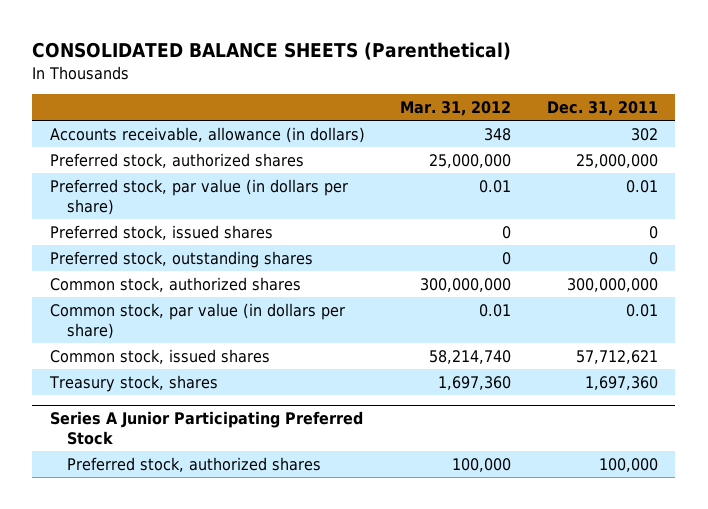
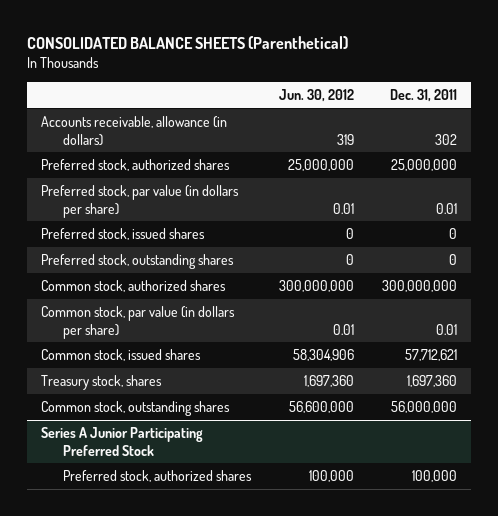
[400,101,512,117] Mar. 31, 2012 -> none
none -> [279,88,355,102] Jun. 30, 2012
none -> [40,401,230,417] Common stock, outstanding shares

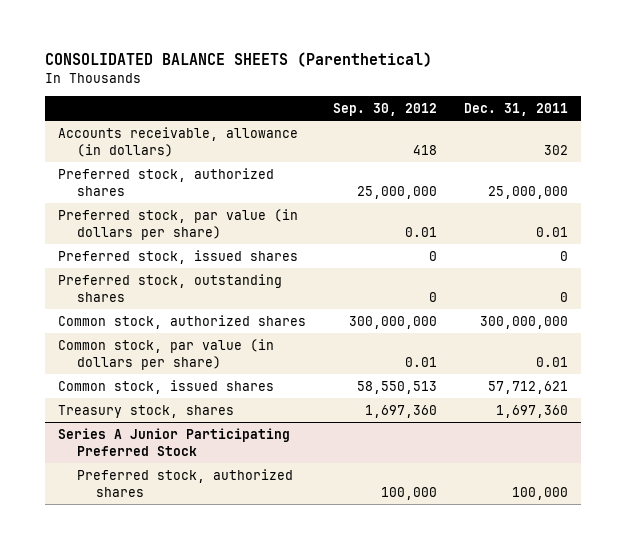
[279,88,355,102] Jun. 30, 2012 -> none
none -> [333,102,438,116] Sep. 30, 2012
[40,401,230,417] Common stock, outstanding shares -> none

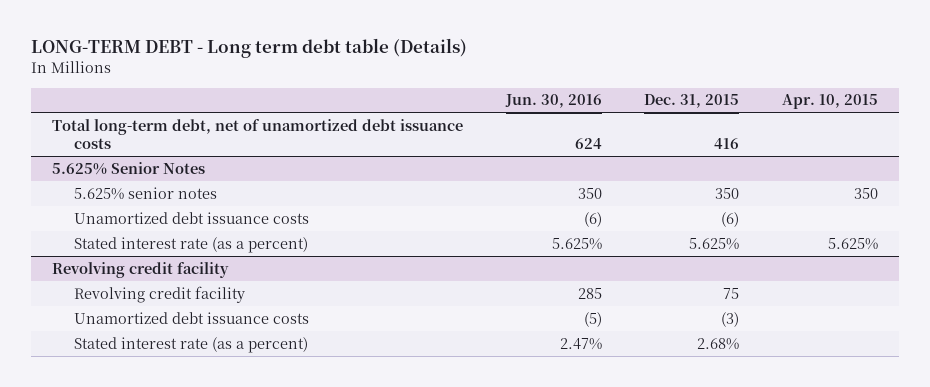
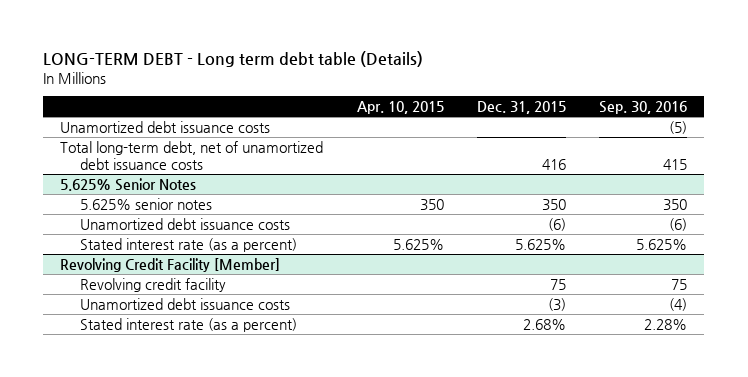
[504,94,602,109] Jun. 30, 2016 -> none
none -> [599,100,688,114] Sep. 30, 2016
none -> [60,120,271,133] Unamortized debt issuance costs
[52,261,230,278] Revolving credit facility -> [60,257,281,272] Revolving Credit Facility [Member]

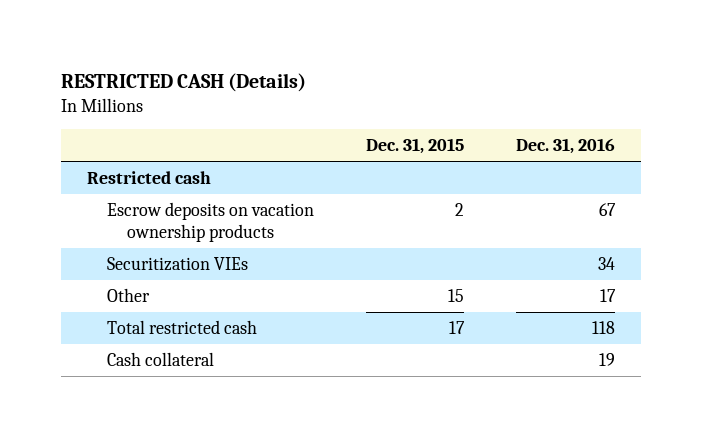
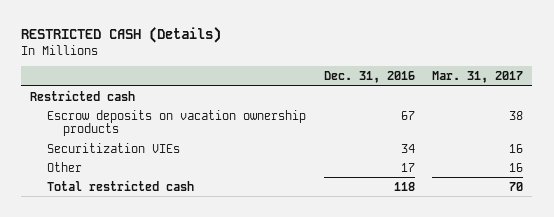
[366,138,465,155] Dec. 31, 2015 -> none
none -> [432,71,524,84] Mar. 31, 2017
[107,351,215,366] Cash collateral -> none

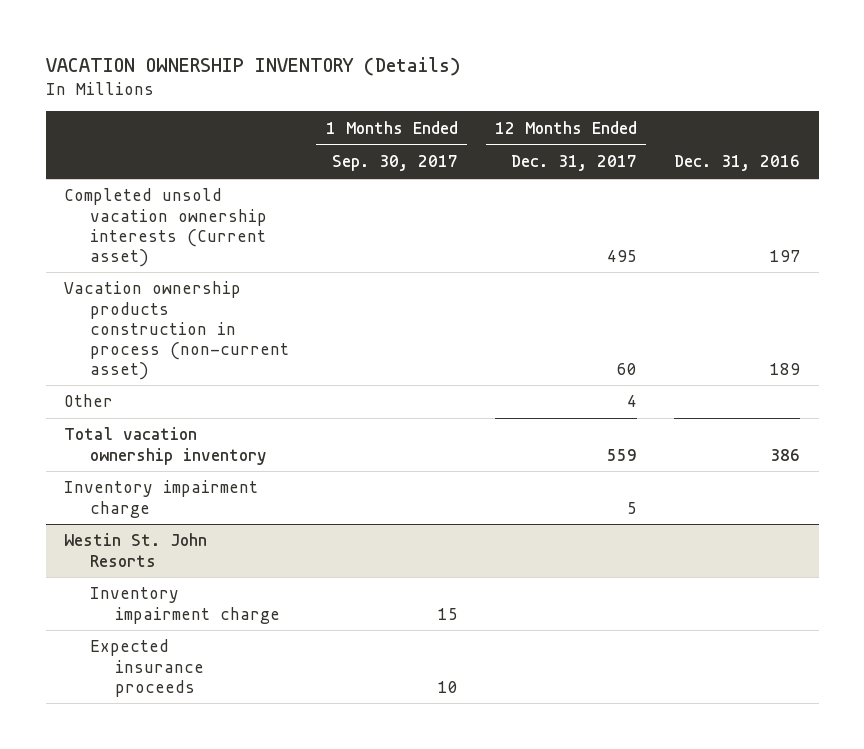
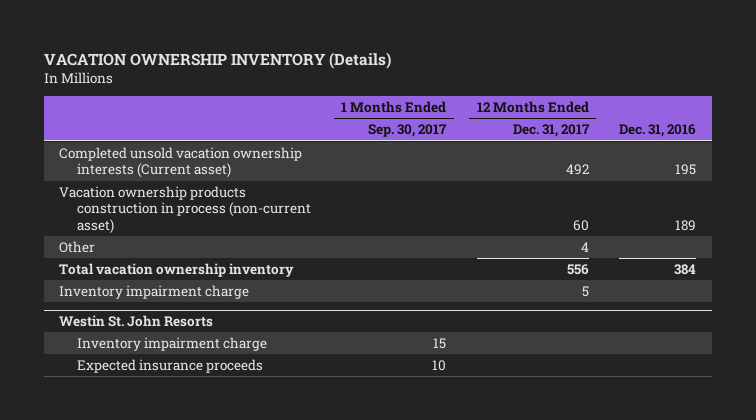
[606,249,637,262] 495 -> [565,164,589,176] 492
[769,249,800,262] 197 -> [675,164,697,176] 195
[606,448,637,461] 559 -> [566,263,589,275] 556
[769,448,800,461] 386 -> [674,263,697,275] 384

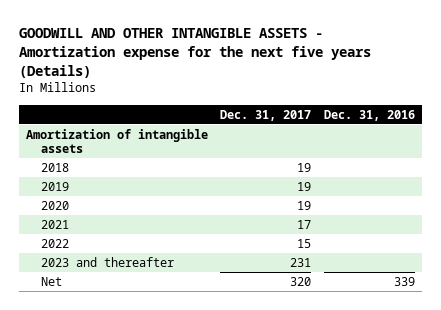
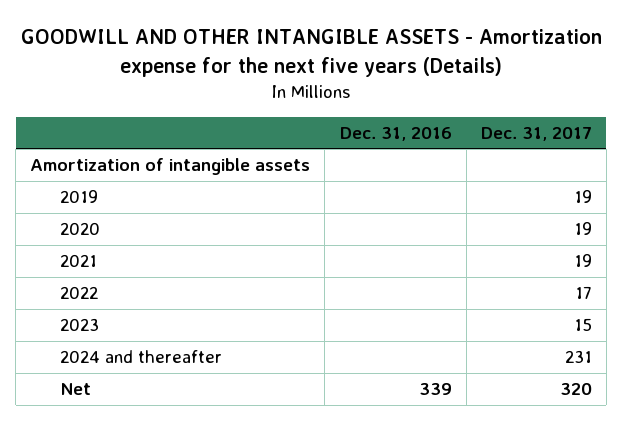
[40,162,69,172] 2018 -> none
[297,219,312,229] 17 -> [573,254,592,268] 19
[297,238,312,248] 15 -> [574,286,592,300] 17
none -> [59,318,99,332] 2023
[40,256,174,267] 2023 and thereafter -> [59,350,222,364] 2024 and thereafter

